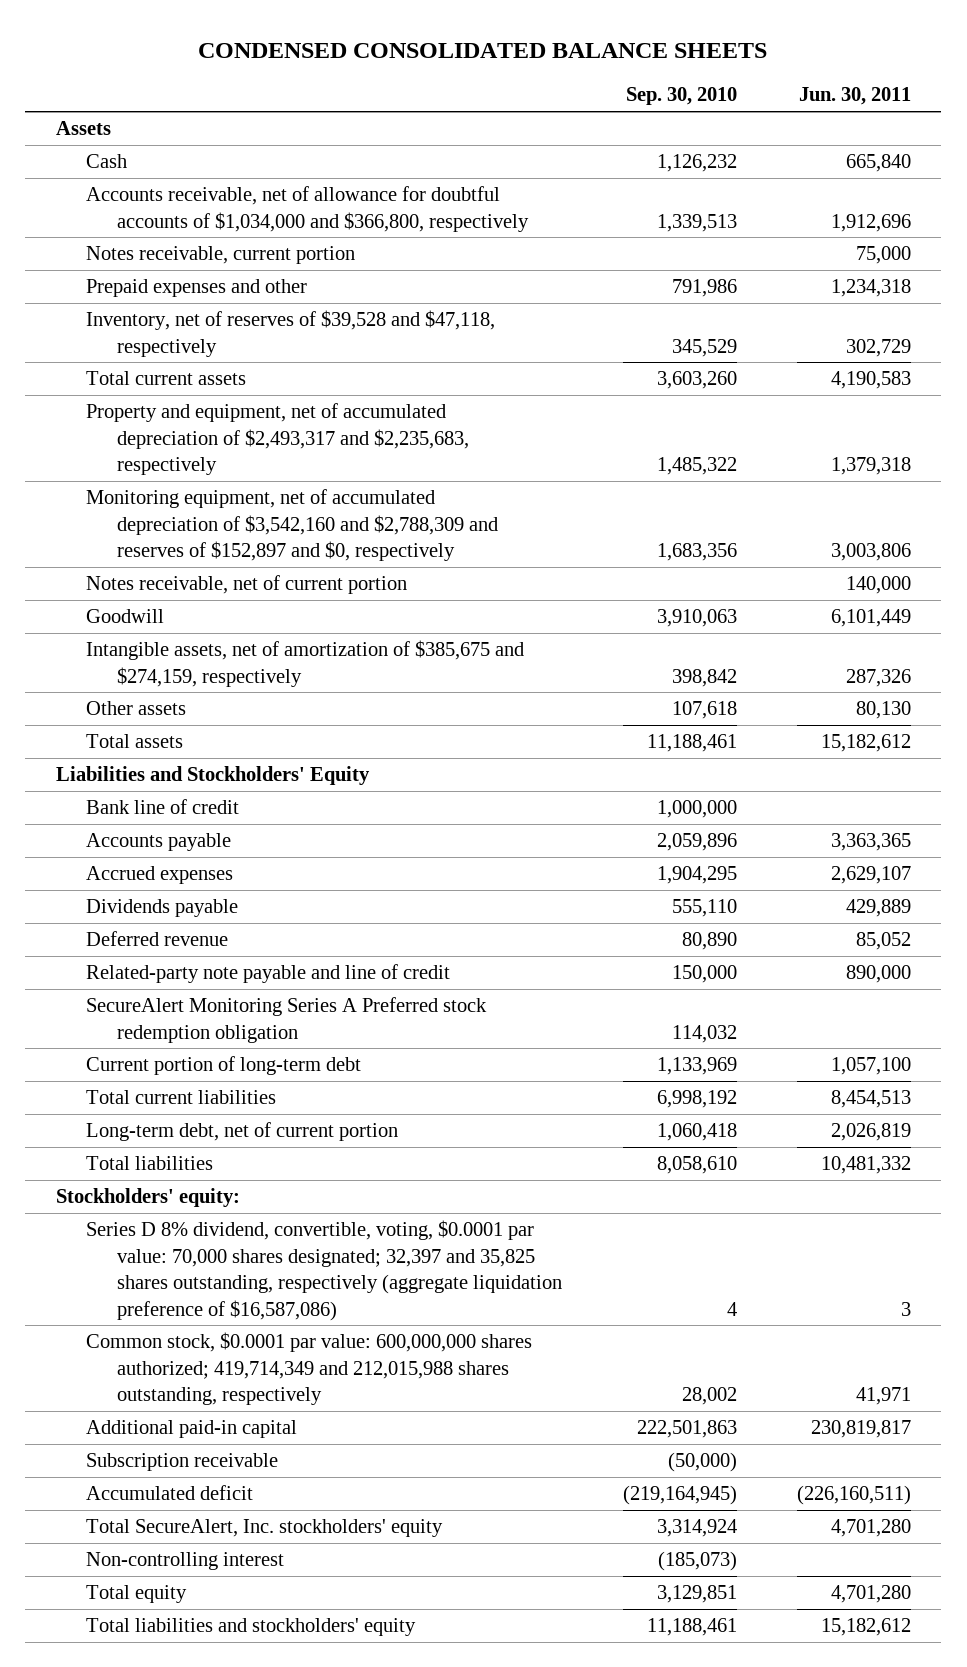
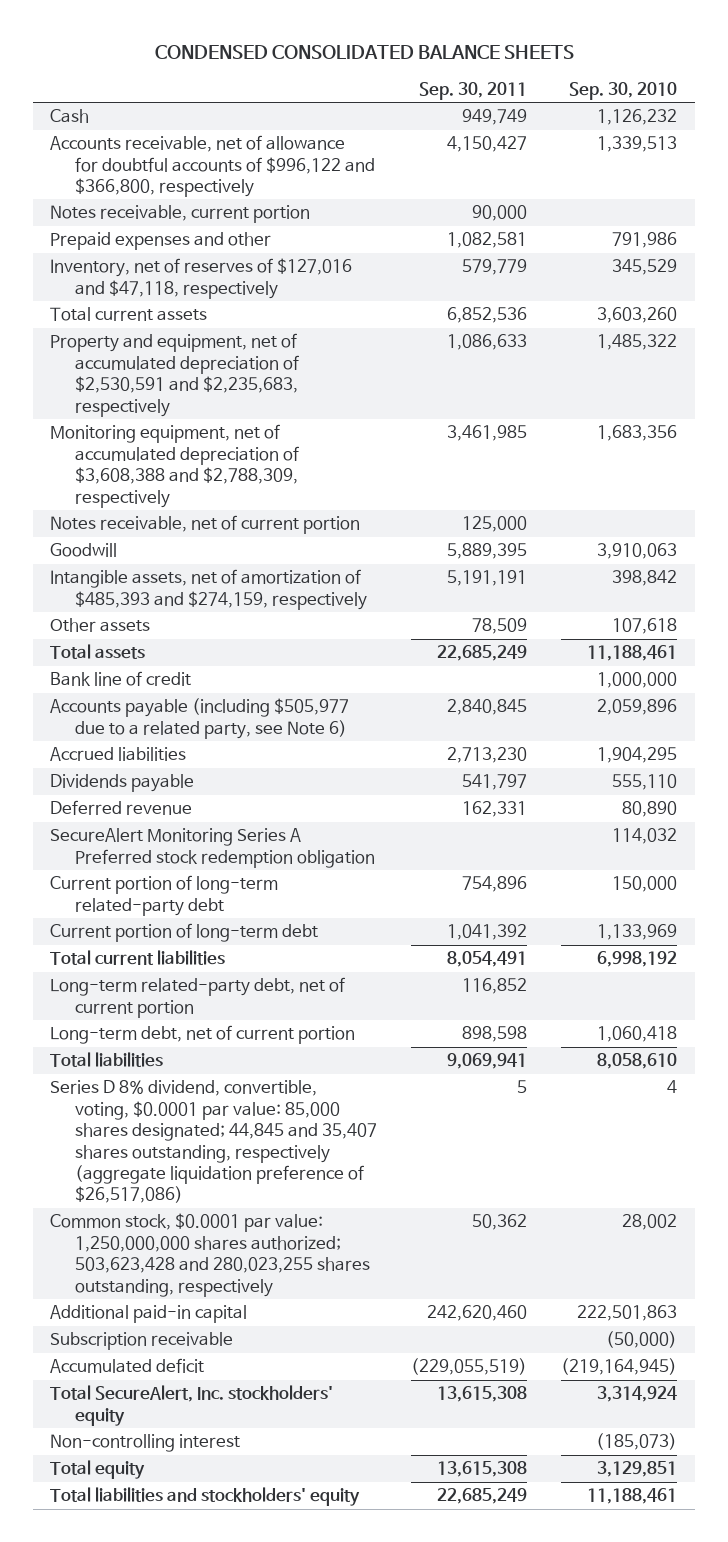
[799,87,912,106] Jun. 30, 2011 -> none
none -> [419,81,528,100] Sep. 30, 2011
[55,121,111,136] Assets -> none
[86,186,530,232] Accounts receivable, net of allowance for doubtful accounts of $1,034,000 and $366,800, respectively -> [50,135,376,198] Accounts receivable, net of allowance for doubtful accounts of $996,122 and $366,800, respectively
[86,310,496,357] Inventory, net of reserves of $39,528 and $47,118, respectively -> [50,258,353,299] Inventory, net of reserves of $127,016 and $47,118, respectively
[86,403,470,476] Property and equipment, net of accumulated depreciation of $2,493,317 and $2,235,683, respectively -> [50,333,300,417] Property and equipment, net of accumulated depreciation of $2,530,591 and $2,235,683, respectively
[86,489,499,562] Monitoring equipment, net of accumulated depreciation of $3,542,160 and $2,788,309 and reserves of $152,897 and $0, respectively -> [50,424,300,508] Monitoring equipment, net of accumulated depreciation of $3,608,388 and $2,788,309, respectively
[86,640,525,687] Intangible assets, net of amortization of $385,675 and $274,159, respectively -> [50,569,368,610] Intangible assets, net of amortization of $485,393 and $274,159, respectively
[55,766,370,786] Liabilities and Stockholders' Equity -> none
[86,833,232,852] Accounts payable -> [50,698,350,739] Accounts payable (including $505,977 due to a related party, see Note 6)
[86,866,234,885] Accrued expenses -> [50,747,187,762] Accrued liabilities
[86,964,451,984] Related-party note payable and line of credit -> none
none -> [50,875,279,916] Current portion of long-term related-party debt
none -> [50,977,346,1018] Long-term related-party debt, net of current portion
[55,1188,240,1208] Stockholders' equity: -> none
[86,1220,563,1321] Series D 8% dividend, convertible, voting, $0.0001 par value: 70,000 shares designated; 32,397 and 35,825 shares outstanding, respectively (aggregate liquidation preference of $16,587,086) -> [50,1080,378,1204] Series D 8% dividend, convertible, voting, $0.0001 par value: 85,000 shares designated; 44,845 and 35,407 shares outstanding, respectively (aggregate liquidation preference of $26,517,086)
[86,1332,533,1406] Common stock, $0.0001 par value: 600,000,000 shares authorized; 419,714,349 and 212,015,988 shares outstanding, respectively -> [50,1213,371,1297] Common stock, $0.0001 par value: 1,250,000,000 shares authorized; 503,623,428 and 280,023,255 shares outstanding, respectively

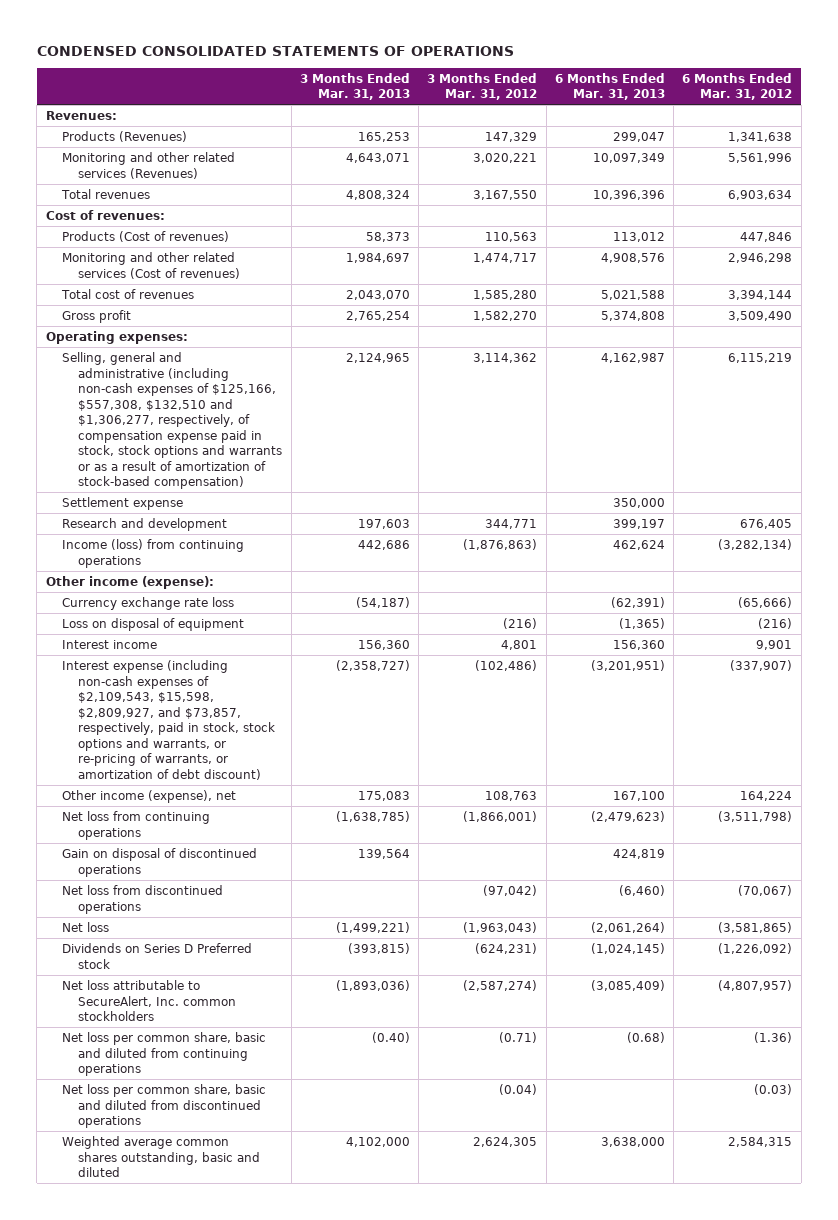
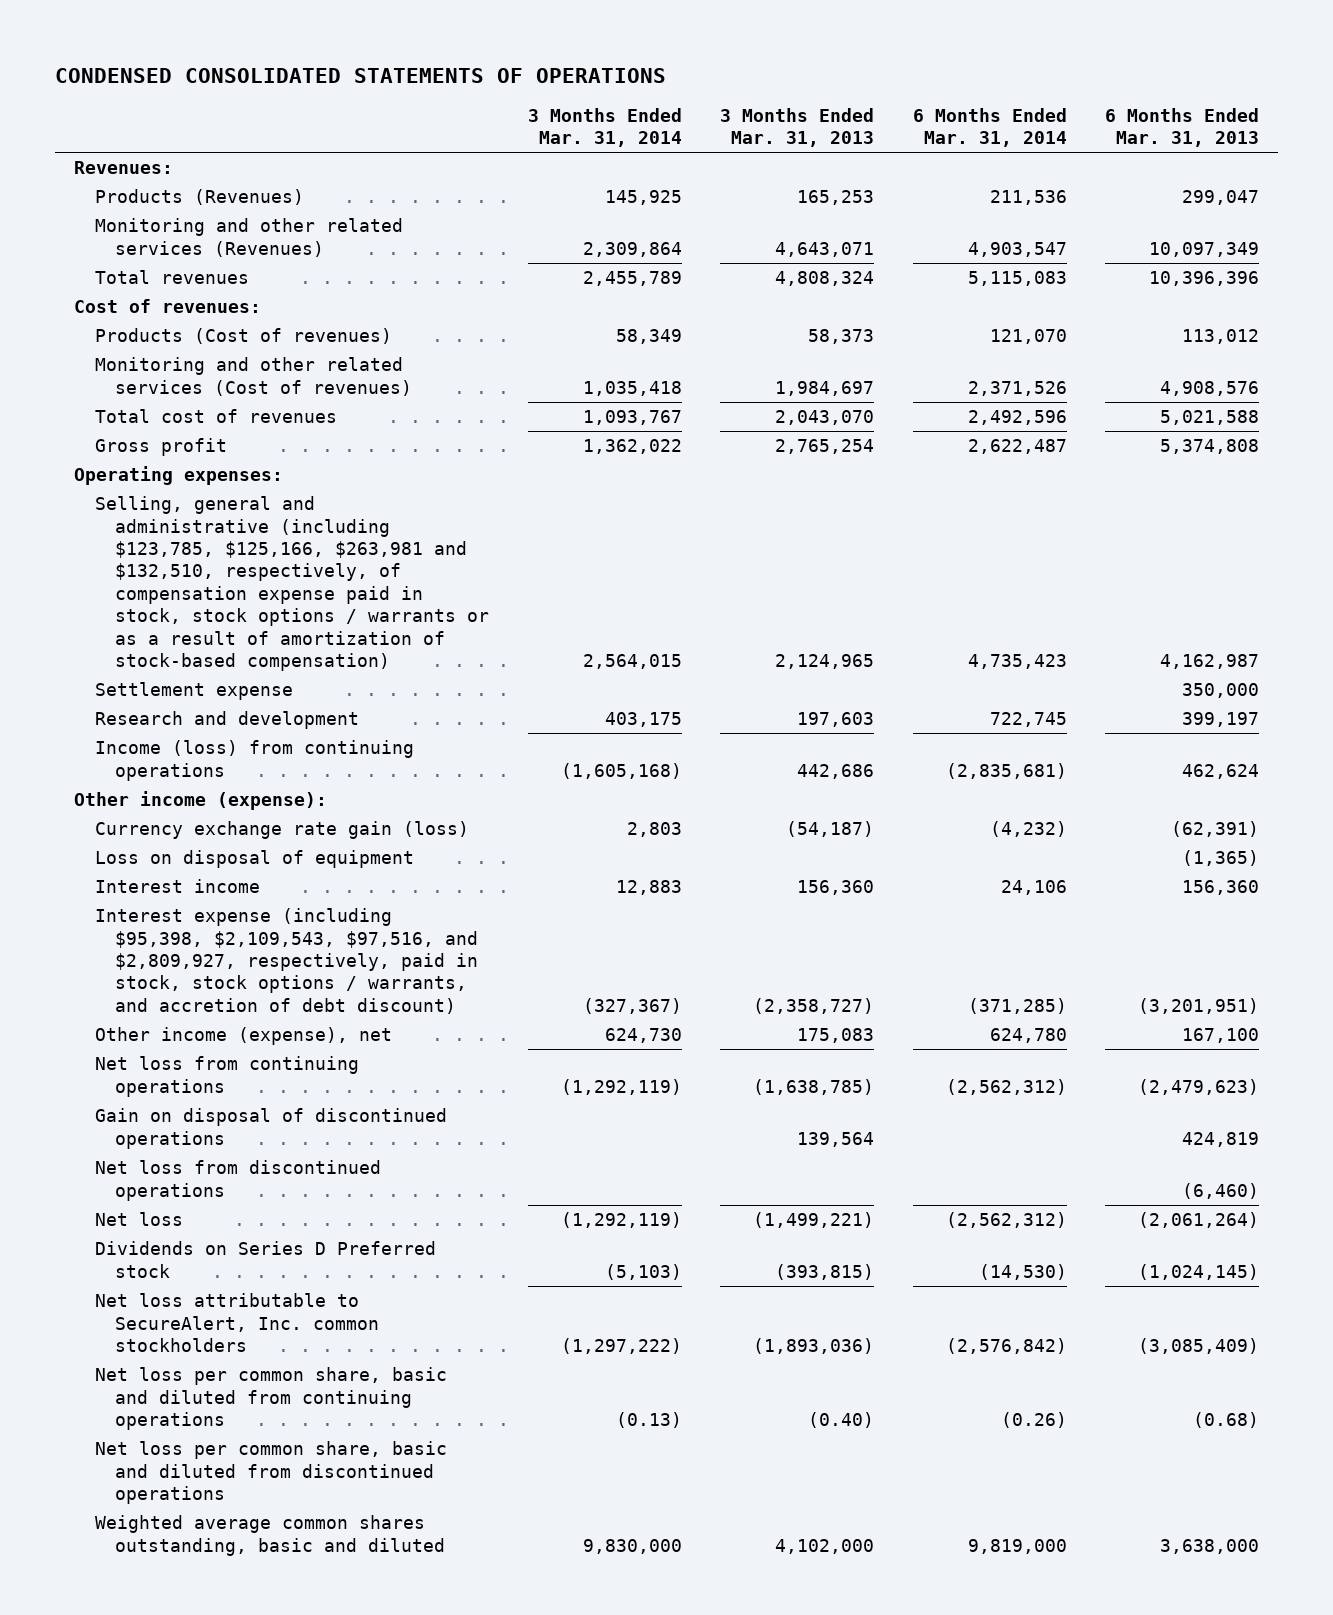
[427,72,538,101] 3 Months Ended Mar. 31, 2012 -> none
[682,72,793,101] 6 Months Ended Mar. 31, 2012 -> none
none -> [527,107,682,148] 3 Months Ended Mar. 31, 2014
none -> [912,107,1067,148] 6 Months Ended Mar. 31, 2014
[61,351,283,490] Selling, general and administrative (including non-cash expenses of $125,166, $557,308, $132,510 and $1,306,277, respectively, of compensation expense paid in stock, stock options and warrants or as a result of amortization of stock-based compensation) -> [94,496,490,671] Selling, general and administrative (including $123,785, $125,166, $263,981 and $132,510, respectively, of compensation expense paid in stock, stock options / warrants or as a result of amortization of stock-based compensation)
[61,596,234,610] Currency exchange rate loss -> [94,821,469,840] Currency exchange rate gain (loss)
[61,659,276,780] Interest expense (including non-cash expenses of $2,109,543, $15,598, $2,809,927, and $73,857, respectively, paid in stock, stock options and warrants, or re-pricing of warrants, or amortization of debt discount) -> [94,908,479,1014] Interest expense (including $95,398, $2,109,543, $97,516, and $2,809,927, respectively, paid in stock, stock options / warrants, and accretion of debt discount)

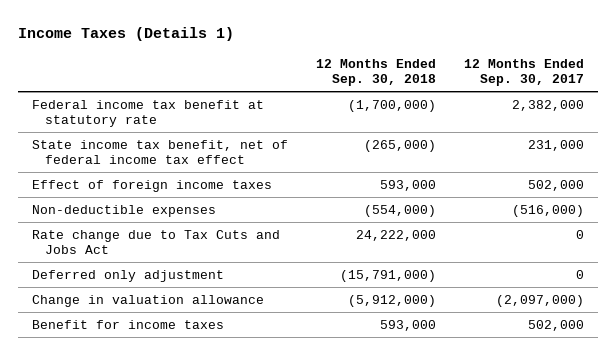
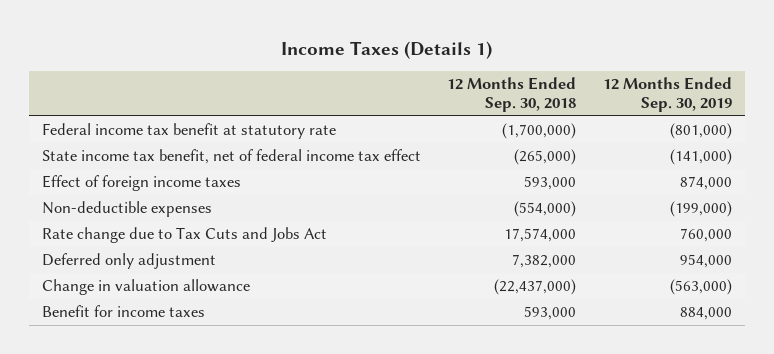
[463,58,584,87] 12 Months Ended Sep. 30, 2017 -> none
none -> [602,77,732,113] 12 Months Ended Sep. 30, 2019
[355,229,436,241] 24,222,000 -> [504,228,577,243] 17,574,000
[339,269,436,282] (15,791,000) -> [512,254,577,269] 7,382,000
[347,294,436,307] (5,912,000) -> [494,279,577,296] (22,437,000)

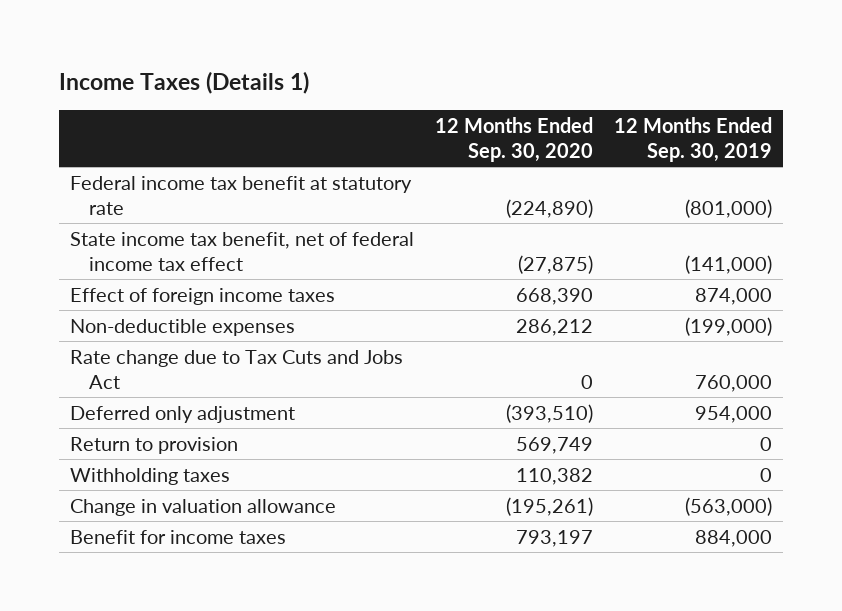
[447,77,577,113] 12 Months Ended Sep. 30, 2018 -> none
none -> [435,116,594,162] 12 Months Ended Sep. 30, 2020
none -> [69,436,238,454] Return to provision
none -> [69,467,230,485] Withholding taxes

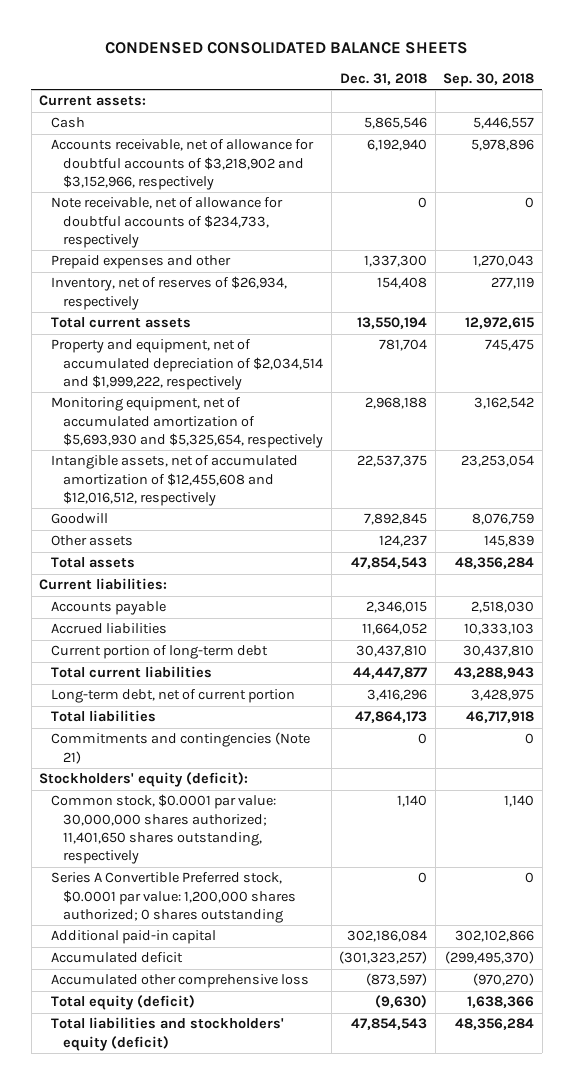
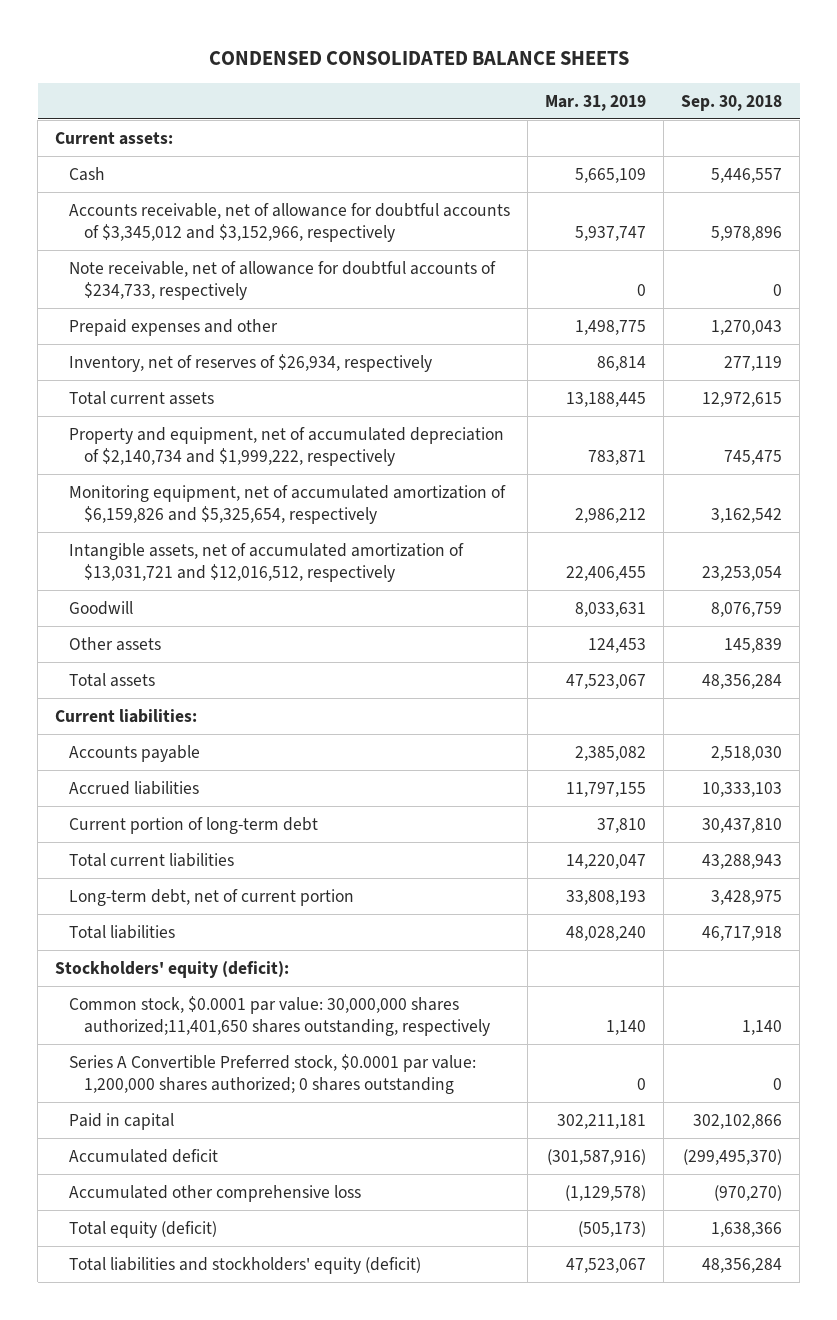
[340,72,428,85] Dec. 31, 2018 -> none
none -> [545,94,647,111] Mar. 31, 2019
[51,139,315,190] Accounts receivable, net of allowance for doubtful accounts of $3,218,902 and $3,152,966, respectively -> [69,202,511,242] Accounts receivable, net of allowance for doubtful accounts of $3,345,012 and $3,152,966, respectively
[51,339,324,390] Property and equipment, net of accumulated depreciation of $2,034,514 and $1,999,222, respectively -> [69,426,505,466] Property and equipment, net of accumulated depreciation of $2,140,734 and $1,999,222, respectively
[51,397,324,448] Monitoring equipment, net of accumulated amortization of $5,693,930 and $5,325,654, respectively -> [69,484,507,524] Monitoring equipment, net of accumulated amortization of $6,159,826 and $5,325,654, respectively
[51,455,299,506] Intangible assets, net of accumulated amortization of $12,455,608 and $12,016,512, respectively -> [69,542,465,582] Intangible assets, net of accumulated amortization of $13,031,721 and $12,016,512, respectively
[51,732,311,764] Commitments and contingencies (Note 21) -> none
[51,794,277,865] Common stock, $0.0001 par value: 30,000,000 shares authorized; 11,401,650 shares outstanding, respectively -> [69,995,490,1036] Common stock, $0.0001 par value: 30,000,000 shares authorized;11,401,650 shares outstanding, respectively
[51,930,217,945] Additional paid-in capital -> [69,1112,175,1130] Paid in capital

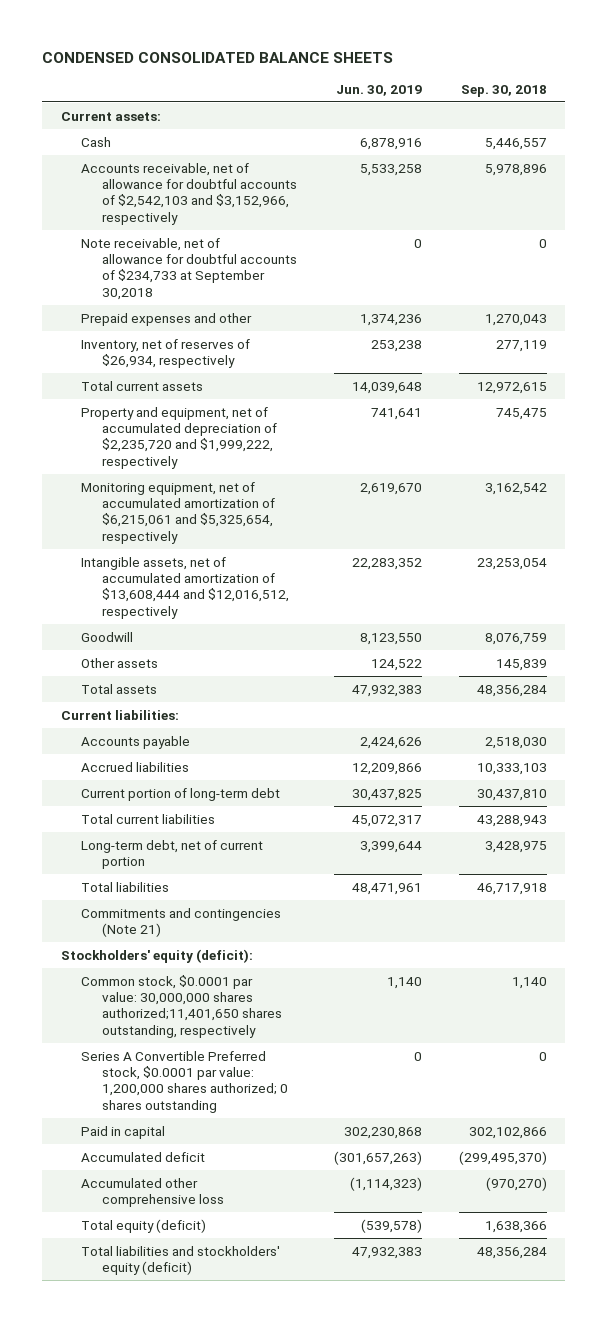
[545,94,647,111] Mar. 31, 2019 -> none
none -> [335,84,422,96] Jun. 30, 2019
[69,202,511,242] Accounts receivable, net of allowance for doubtful accounts of $3,345,012 and $3,152,966, respectively -> [81,162,297,225] Accounts receivable, net of allowance for doubtful accounts of $2,542,103 and $3,152,966, respectively
[69,260,497,300] Note receivable, net of allowance for doubtful accounts of $234,733, respectively -> [81,237,297,300] Note receivable, net of allowance for doubtful accounts of $234,733 at September 30,2018
[69,426,505,466] Property and equipment, net of accumulated depreciation of $2,140,734 and $1,999,222, respectively -> [81,406,277,469] Property and equipment, net of accumulated depreciation of $2,235,720 and $1,999,222, respectively
[69,484,507,524] Monitoring equipment, net of accumulated amortization of $6,159,826 and $5,325,654, respectively -> [81,481,275,544] Monitoring equipment, net of accumulated amortization of $6,215,061 and $5,325,654, respectively
[69,542,465,582] Intangible assets, net of accumulated amortization of $13,031,721 and $12,016,512, respectively -> [81,556,289,619] Intangible assets, net of accumulated amortization of $13,608,444 and $12,016,512, respectively
none -> [81,907,282,937] Commitments and contingencies (Note 21)

